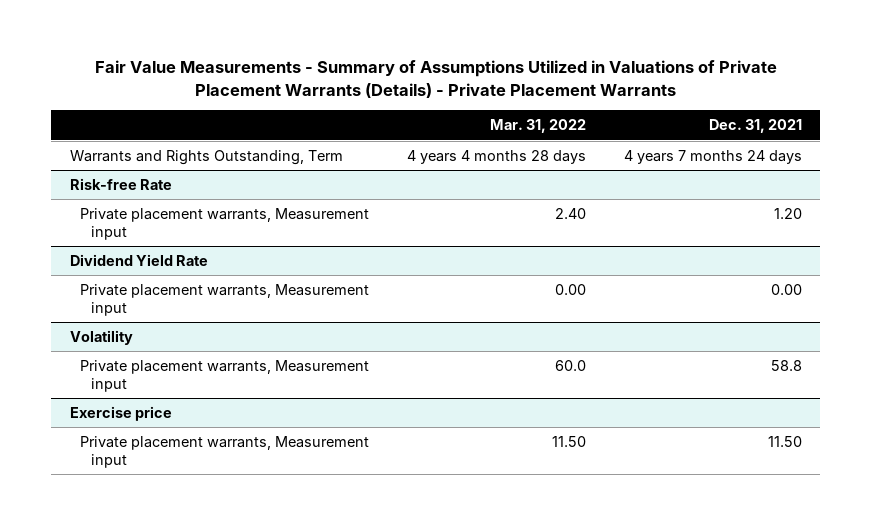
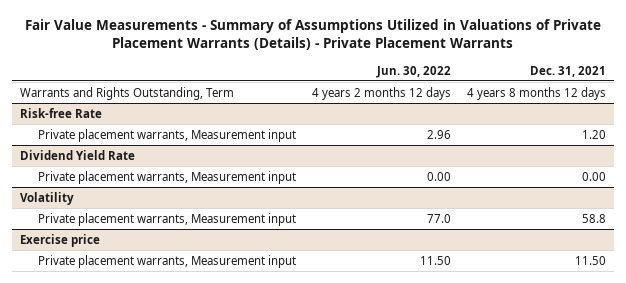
[489,119,586,134] Mar. 31, 2022 -> none
none -> [376,65,452,78] Jun. 30, 2022
[623,149,802,164] 4 years 7 months 24 days -> [467,86,607,100] 4 years 8 months 12 days

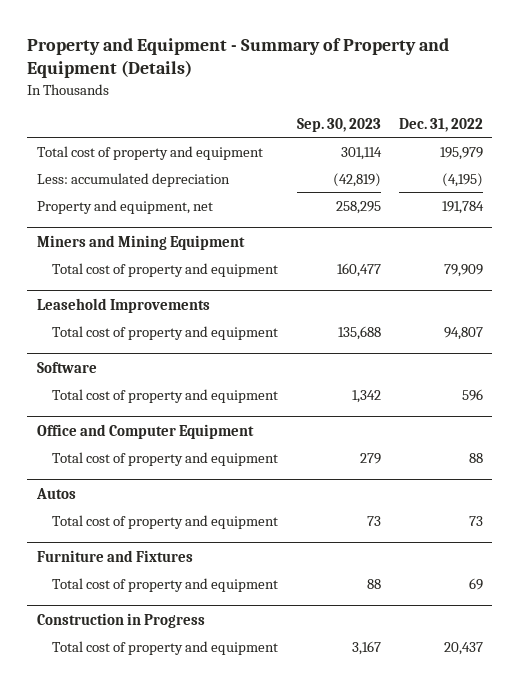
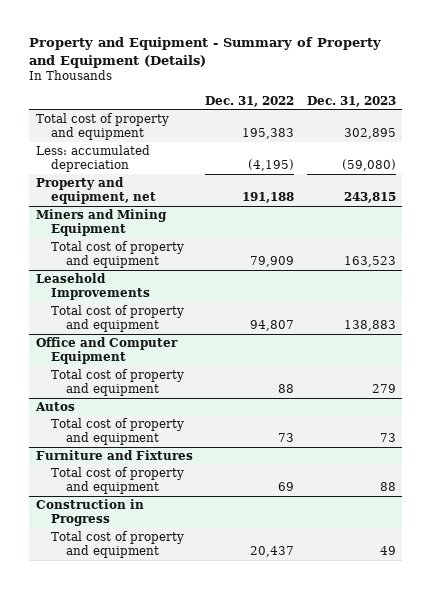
[296,117,381,132] Sep. 30, 2023 -> none
none -> [306,95,396,107] Dec. 31, 2023
[440,146,484,160] 195,979 -> [242,128,295,140] 195,383
[442,200,485,214] 191,784 -> [242,192,295,204] 191,188
[36,361,97,373] Software -> none
[52,388,279,403] Total cost of property and equipment -> none

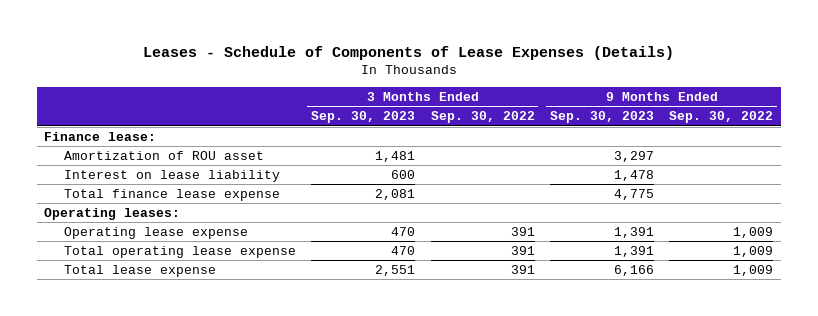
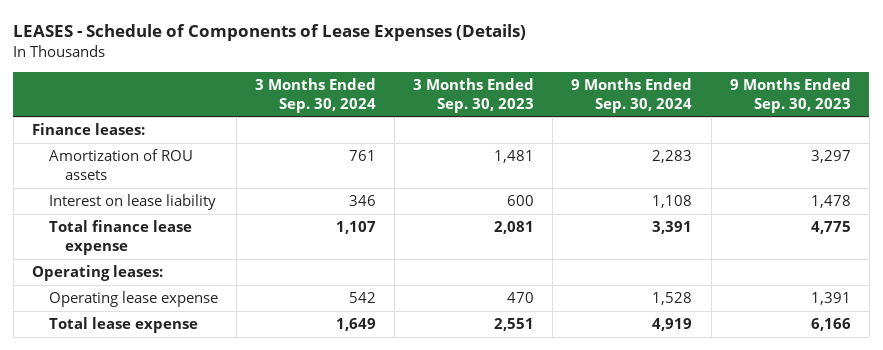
[142,45,674,60] Leases - Schedule of Components of Lease Expenses (Details) -> [13,23,527,41] LEASES - Schedule of Components of Lease Expenses (Details)
[430,111,535,124] Sep. 30, 2022 -> none
[669,111,774,124] Sep. 30, 2022 -> none
none -> [254,78,376,113] 3 Months Ended Sep. 30, 2024
none -> [571,78,693,113] 9 Months Ended Sep. 30, 2024
[44,131,157,141] Finance lease: -> [32,123,146,136] Finance leases:
[63,150,264,160] Amortization of ROU asset -> [48,149,193,181] Amortization of ROU assets
[63,245,296,258] Total operating lease expense -> none

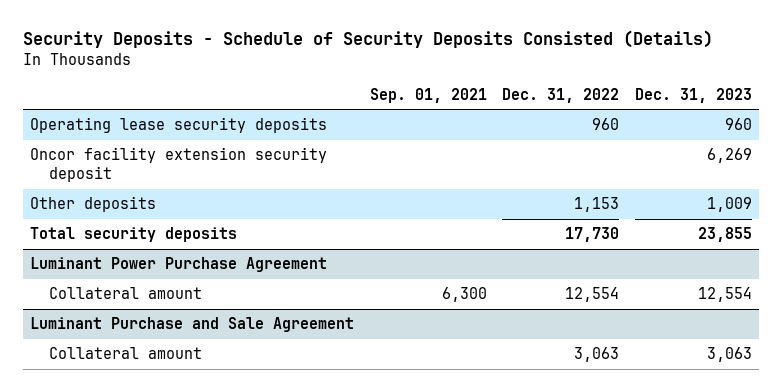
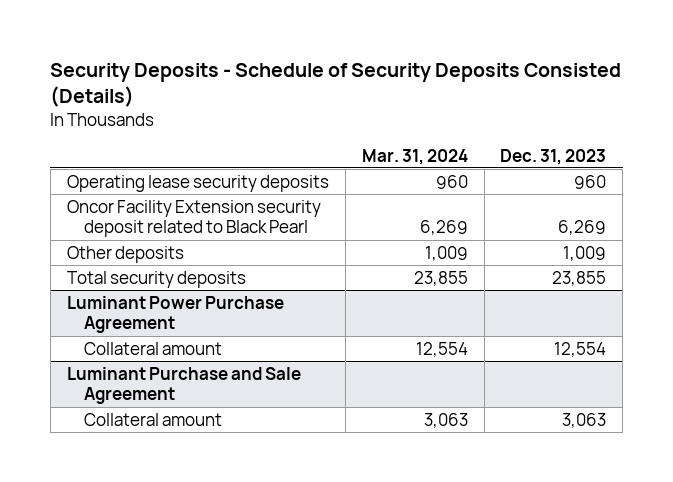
[369,87,487,103] Sep. 01, 2021 -> none
[502,87,620,103] Dec. 31, 2022 -> none
none -> [361,148,468,165] Mar. 31, 2024
[30,147,328,183] Oncor facility extension security deposit -> [66,199,321,238] Oncor Facility Extension security deposit related to Black Pearl

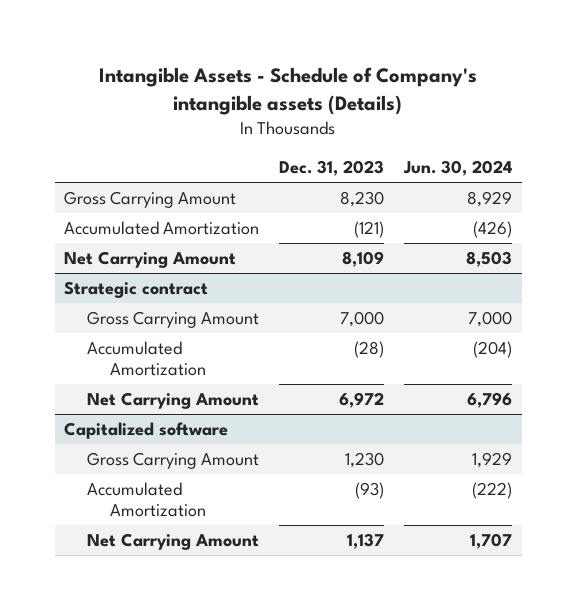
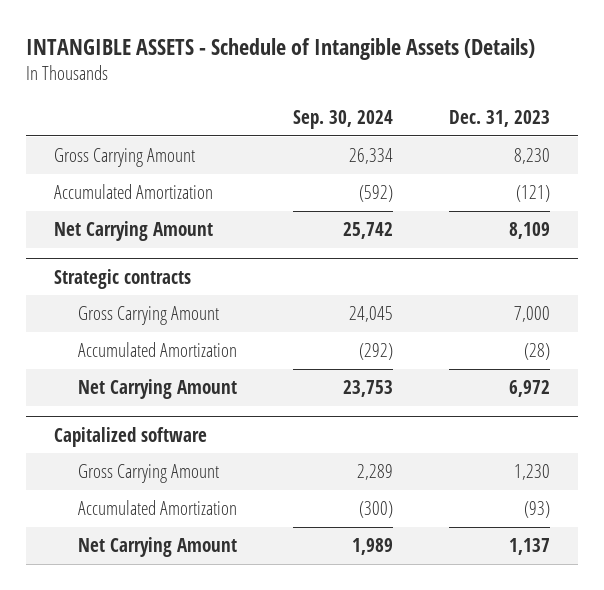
[99,67,478,116] Intangible Assets - Schedule of Company's intangible assets (Details) -> [25,38,535,61] INTANGIBLE ASSETS - Schedule of Intangible Assets (Details)
[403,160,513,177] Jun. 30, 2024 -> none
none -> [293,110,394,130] Sep. 30, 2024
[64,281,209,299] Strategic contract -> [54,268,192,289] Strategic contracts

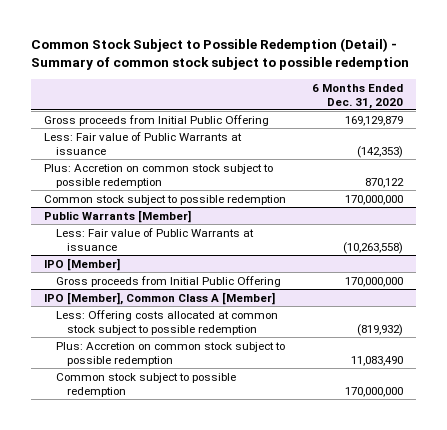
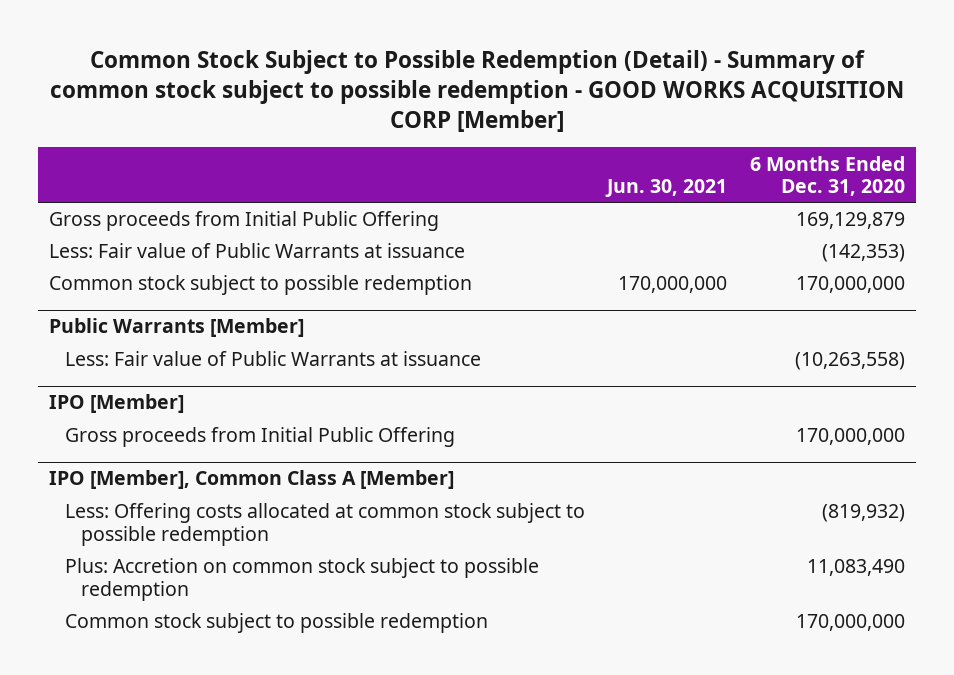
[30,38,409,71] Common Stock Subject to Possible Redemption (Detail) - Summary of common stock subject to possible redemption -> [50,49,905,133] Common Stock Subject to Possible Redemption (Detail) - Summary of common stock subject to possible redemption - GOOD WORKS ACQUISITION CORP [Member]
none -> [605,179,728,198] Jun. 30, 2021
[43,163,273,188] Plus: Accretion on common stock subject to possible redemption -> none

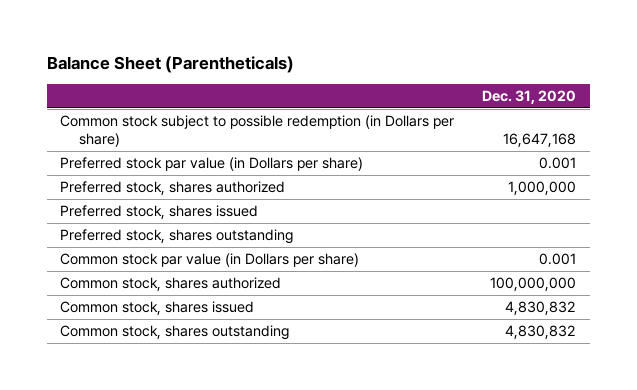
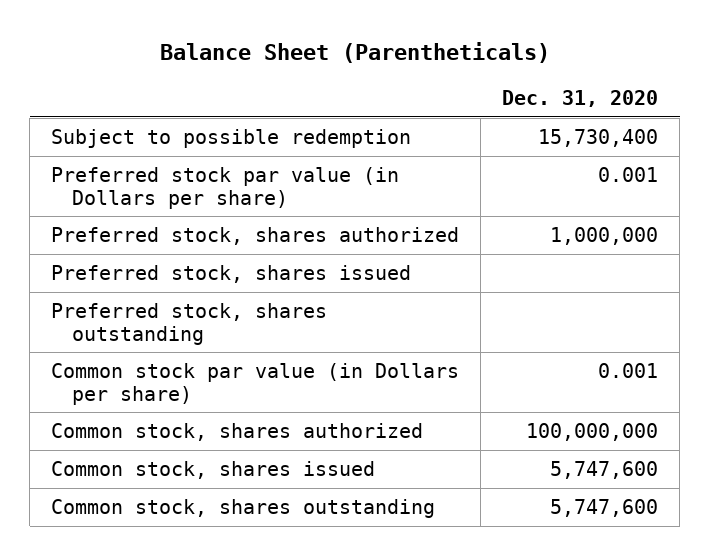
[60,115,455,147] Common stock subject to possible redemption (in Dollars per share) -> none
none -> [51,129,412,149] Subject to possible redemption
[505,301,577,316] 4,830,832 -> [550,461,659,480] 5,747,600
[505,325,577,340] 4,830,832 -> [550,499,659,518] 5,747,600

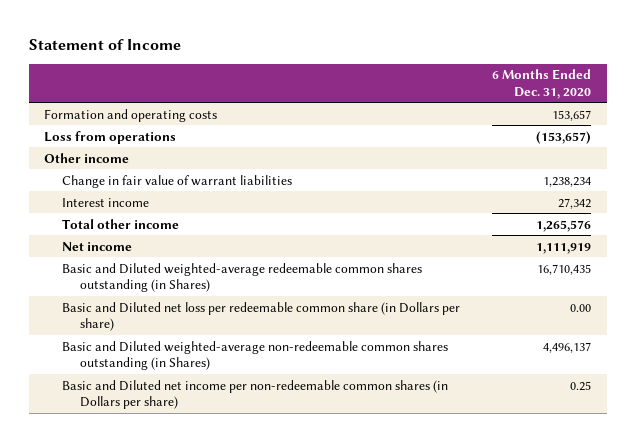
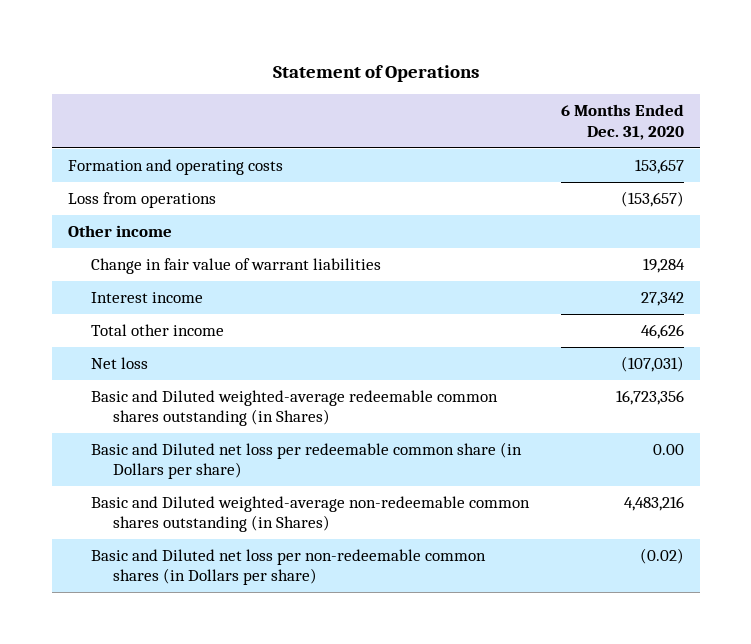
[28,38,181,50] Statement of Income -> [272,64,479,82] Statement of Operations
[542,176,591,187] 1,238,234 -> [642,258,685,274] 19,284
[535,219,591,232] 1,265,576 -> [640,324,684,340] 46,626
[62,241,133,251] Net income -> [90,357,148,370] Net loss
[535,242,591,254] 1,111,919 -> [620,356,684,373] (107,031)
[536,263,591,275] 16,710,435 -> [615,390,684,406] 16,723,356
[542,341,591,353] 4,496,137 -> [623,496,684,512] 4,483,216
[62,379,449,409] Basic and Diluted net income per non-redeemable common shares (in Dollars per share) -> [90,549,486,586] Basic and Diluted net loss per non-redeemable common shares (in Dollars per share)
[569,380,591,391] 0.25 -> [639,548,684,565] (0.02)

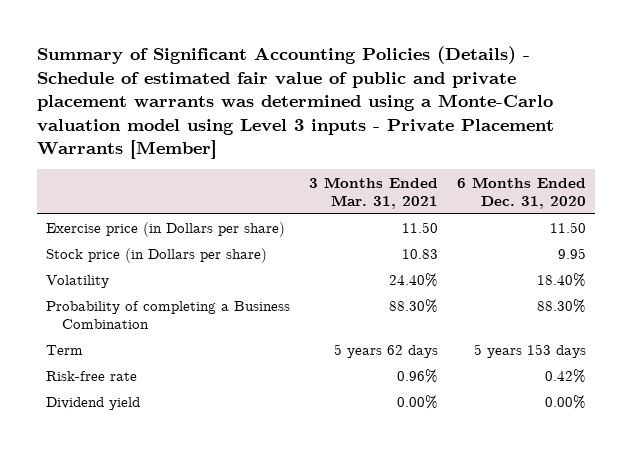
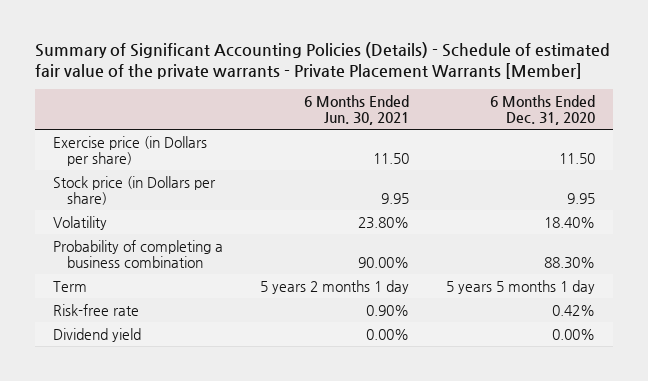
[36,46,554,160] Summary of Significant Accounting Policies (Details) - Schedule of estimated fair value of public and private placement warrants was determined using a Monte-Carlo valuation model using Level 3 inputs - Private Placement Warrants [Member] -> [34,42,610,80] Summary of Significant Accounting Policies (Details) - Schedule of estimated fair value of the private warrants - Private Placement Warrants [Member]
[308,176,438,209] 3 Months Ended Mar. 31, 2021 -> none
none -> [303,95,409,125] 6 Months Ended Jun. 30, 2021
[45,301,290,330] Probability of completing a Business Combination -> [53,239,224,268] Probability of completing a business combination
[473,344,586,359] 5 years 153 days -> [445,279,595,294] 5 years 5 months 1 day

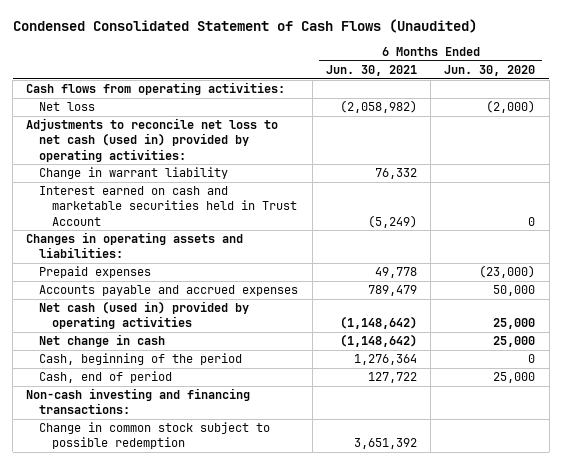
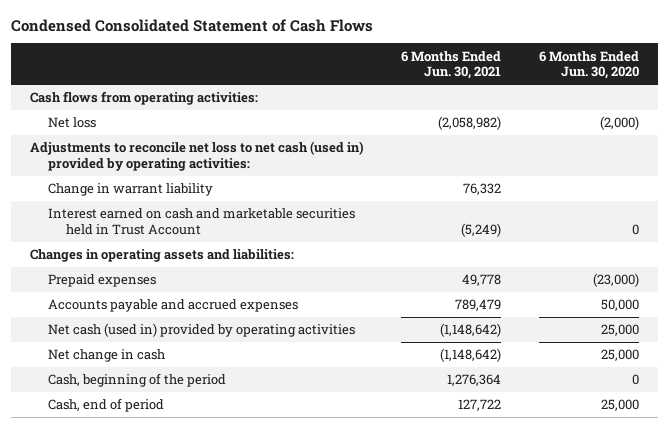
[12,18,477,33] Condensed Consolidated Statement of Cash Flows (Unaudited) -> [10,18,373,32] Condensed Consolidated Statement of Cash Flows
[26,388,251,415] Non-cash investing and financing transactions: -> none
[39,422,271,450] Change in common stock subject to possible redemption -> none

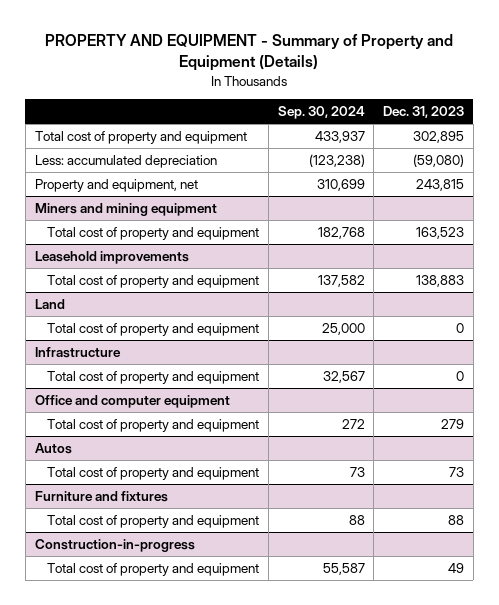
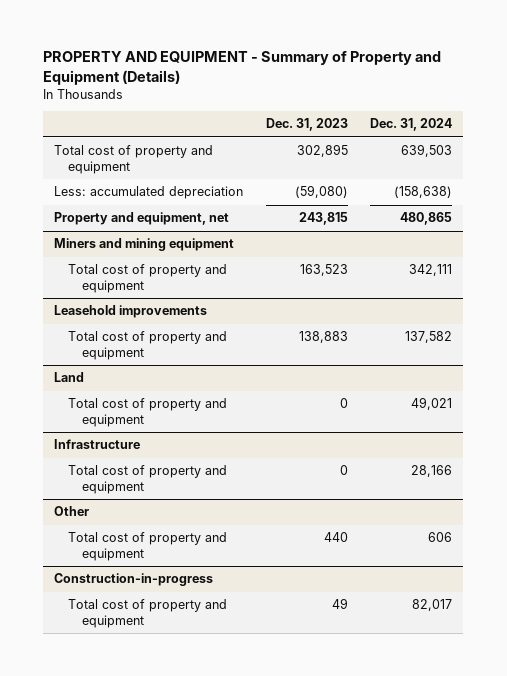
[277,106,365,120] Sep. 30, 2024 -> none
none -> [370,118,453,132] Dec. 31, 2024
[34,395,230,409] Office and computer equipment -> none
[34,443,72,455] Autos -> none
[47,467,260,481] Total cost of property and equipment -> none
[34,491,168,503] Furniture and fixtures -> none
[47,515,260,529] Total cost of property and equipment -> none
none -> [54,506,90,517] Other
[441,419,465,430] 279 -> [323,532,348,543] 440

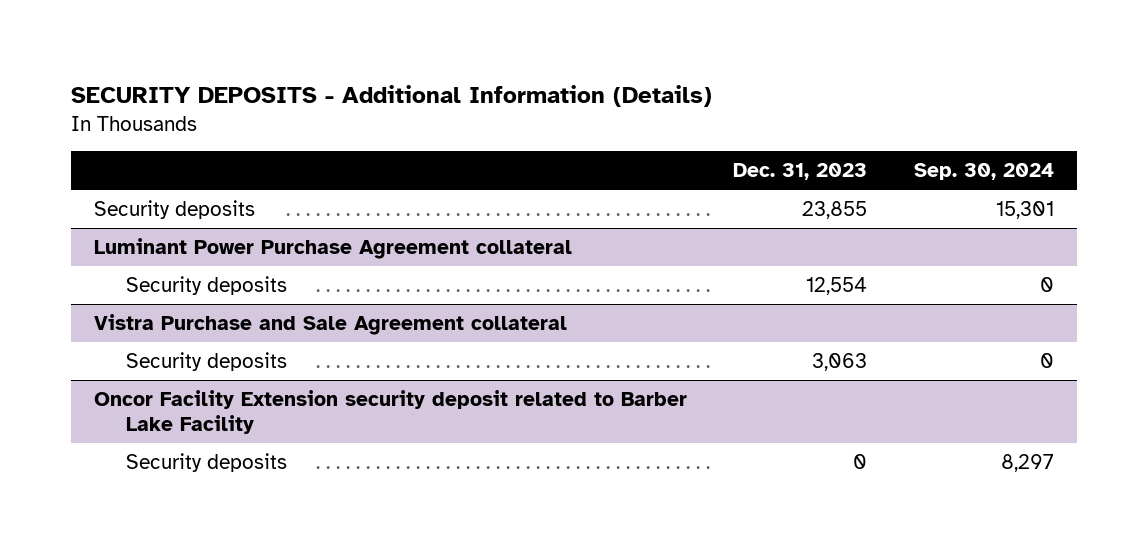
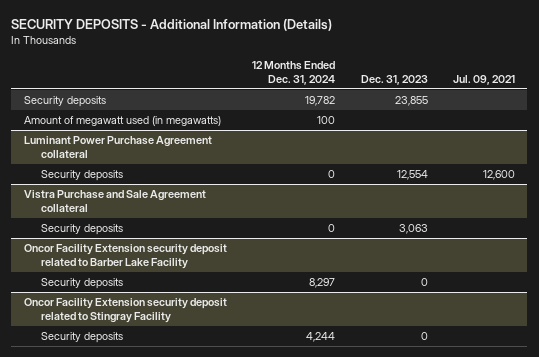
[914,163,1055,181] Sep. 30, 2024 -> none
none -> [252,61,336,85] 12 Months Ended Dec. 31, 2024
none -> [452,74,515,85] Jul. 09, 2021
none -> [24,116,222,127] Amount of megawatt used (in megawatts)
none -> [24,298,228,323] Oncor Facility Extension security deposit related to Stingray Facility
none -> [41,332,124,344] Security deposits

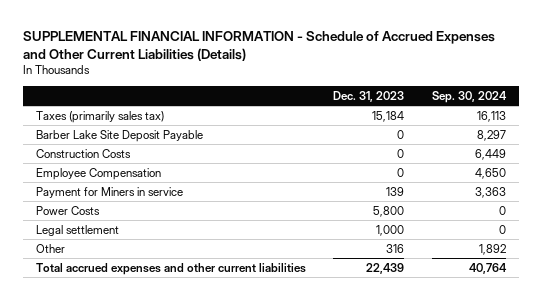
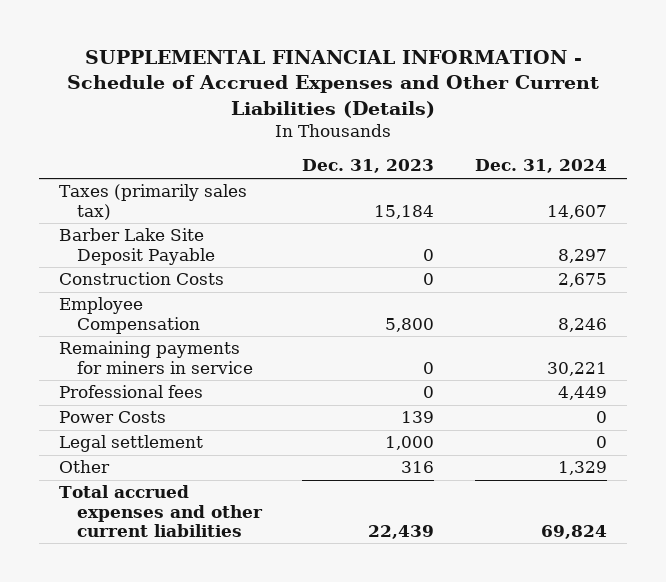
[431,90,507,103] Sep. 30, 2024 -> none
none -> [474,159,607,174] Dec. 31, 2024
[397,167,405,177] 0 -> [385,317,435,332] 5,800
[36,186,184,198] Payment for Miners in service -> [59,341,253,374] Remaining payments for miners in service
[386,186,405,196] 139 -> [423,361,435,374] 0
none -> [59,385,204,399] Professional fees
[373,205,405,217] 5,800 -> [401,411,435,424] 139

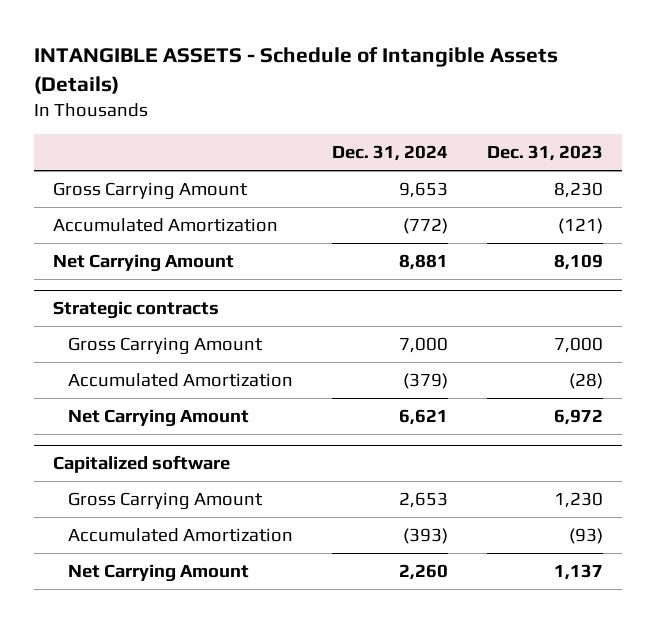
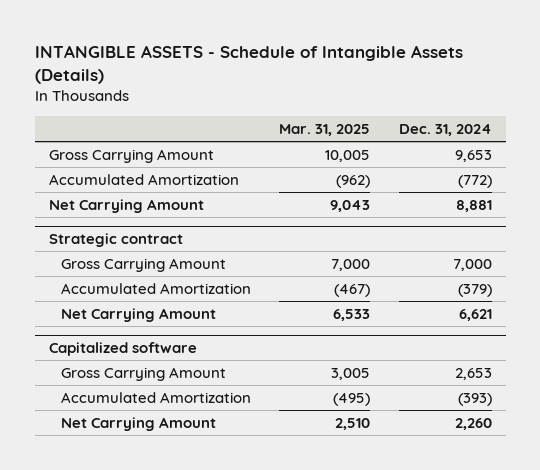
[486,145,603,162] Dec. 31, 2023 -> none
none -> [279,124,371,137] Mar. 31, 2025
[53,301,220,320] Strategic contracts -> [48,233,183,248] Strategic contract

